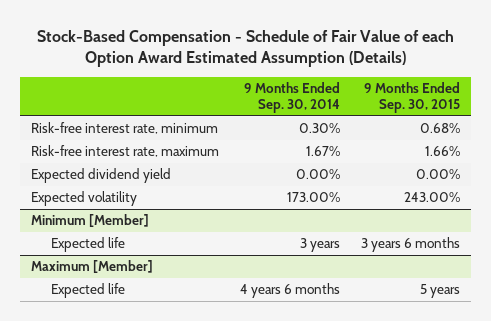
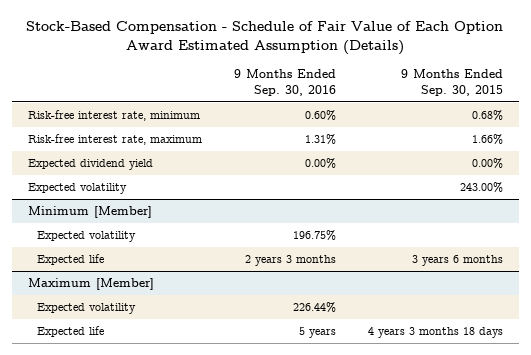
[36,29,454,68] Stock-Based Compensation - Schedule of Fair Value of each Option Award Estimated Assumption (Details) -> [26,21,504,56] Stock-Based Compensation - Schedule of Fair Value of Each Option Award Estimated Assumption (Details)
[244,82,341,114] 9 Months Ended Sep. 30, 2014 -> none
none -> [233,69,336,97] 9 Months Ended Sep. 30, 2016
none -> [37,231,137,243] Expected volatility
none -> [37,303,137,315] Expected volatility
[420,284,461,299] 5 years -> [367,327,503,339] 4 years 3 months 18 days

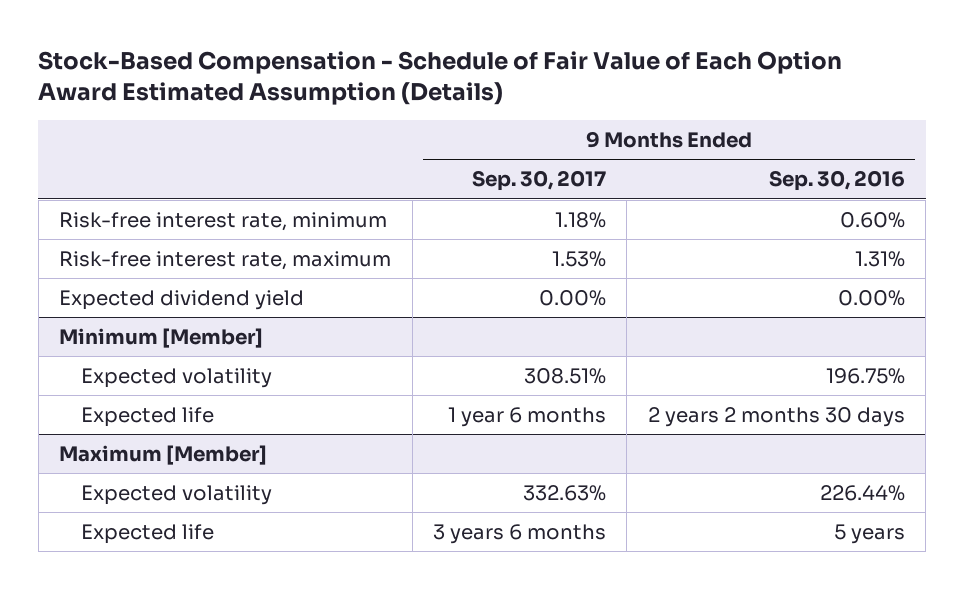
[400,69,503,97] 9 Months Ended Sep. 30, 2015 -> none
none -> [471,170,606,192] Sep. 30, 2017
[28,183,128,195] Expected volatility -> none
[244,255,336,267] 2 years 3 months -> [647,406,905,427] 2 years 2 months 30 days

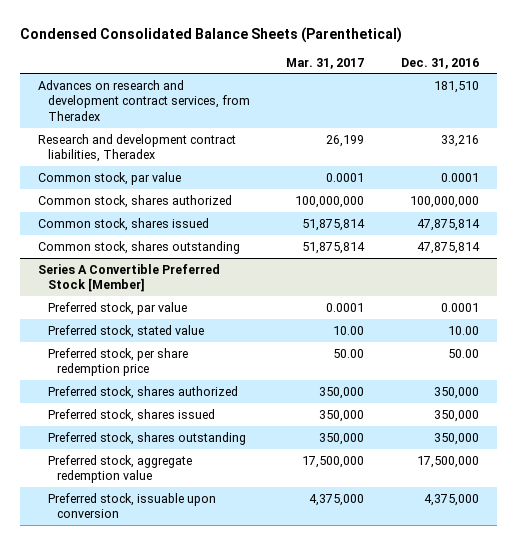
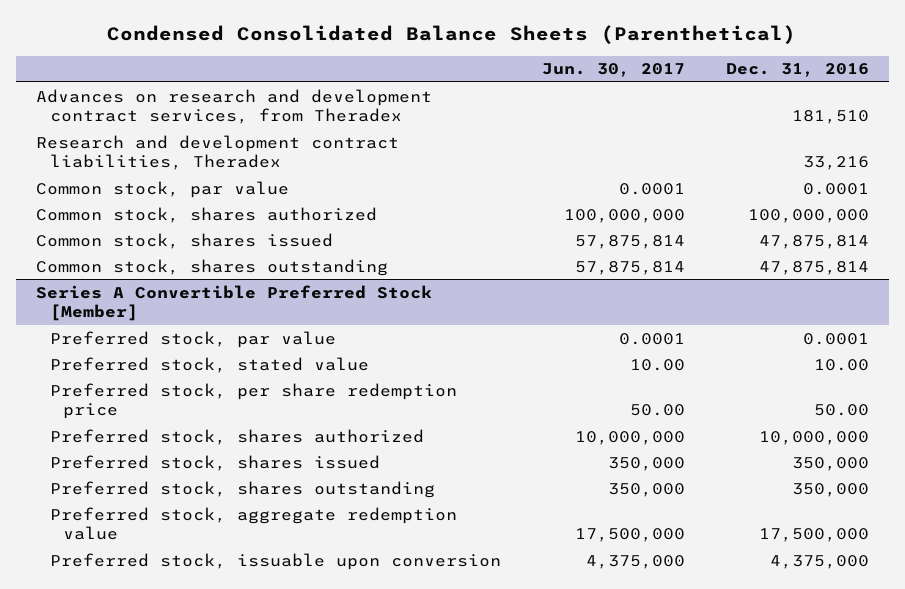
[286,57,365,69] Mar. 31, 2017 -> none
none -> [541,63,685,78] Jun. 30, 2017
[434,386,480,399] 350,000 -> [758,430,869,445] 10,000,000

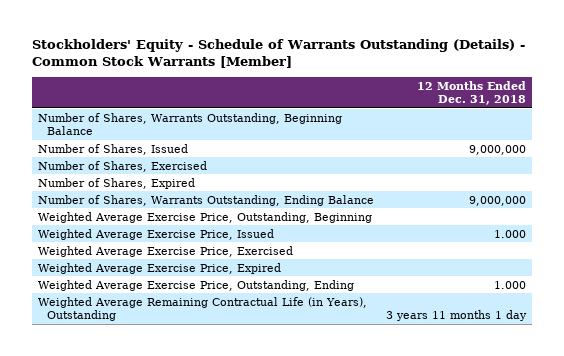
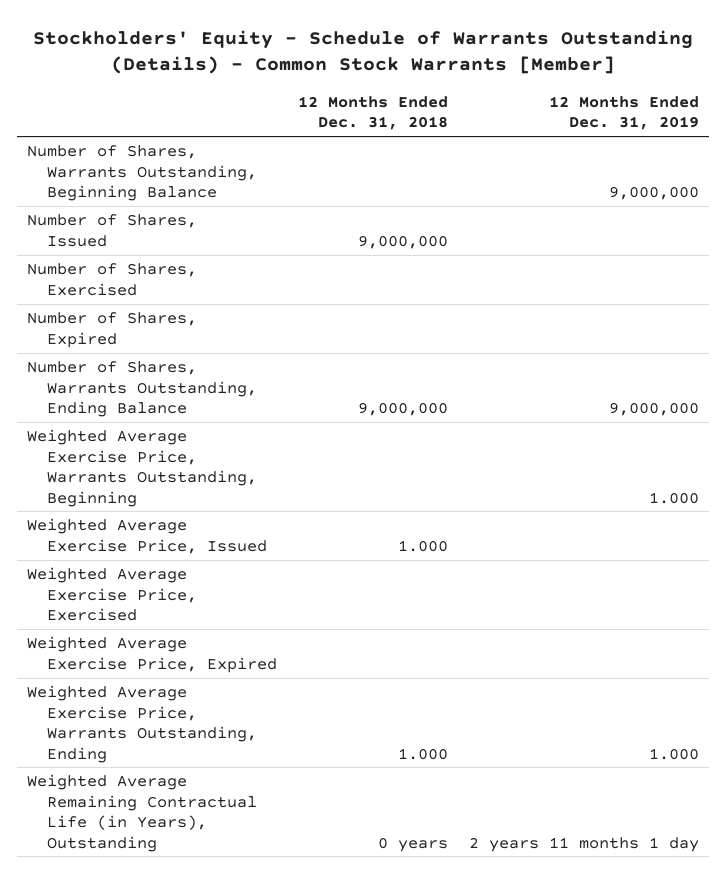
none -> [548,95,699,131] 12 Months Ended Dec. 31, 2019
[38,211,373,223] Weighted Average Exercise Price, Outstanding, Beginning -> [27,429,257,507] Weighted Average Exercise Price, Warrants Outstanding, Beginning
[38,279,355,291] Weighted Average Exercise Price, Outstanding, Ending -> [27,685,257,763] Weighted Average Exercise Price, Warrants Outstanding, Ending
[386,309,528,321] 3 years 11 months 1 day -> [377,836,448,852] 0 years

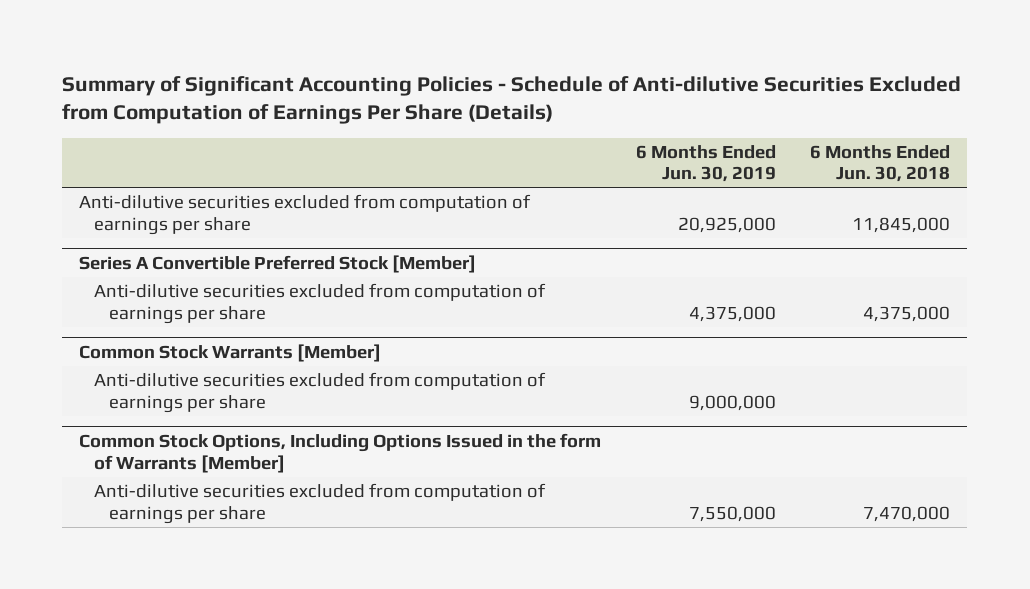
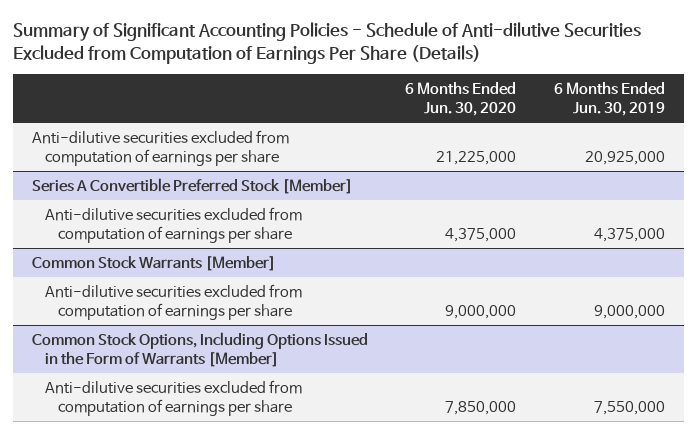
[810,144,951,183] 6 Months Ended Jun. 30, 2018 -> none
none -> [405,82,517,116] 6 Months Ended Jun. 30, 2020
[79,432,602,473] Common Stock Options, Including Options Issued in the form of Warrants [Member] -> [31,332,368,367] Common Stock Options, Including Options Issued in the Form of Warrants [Member]

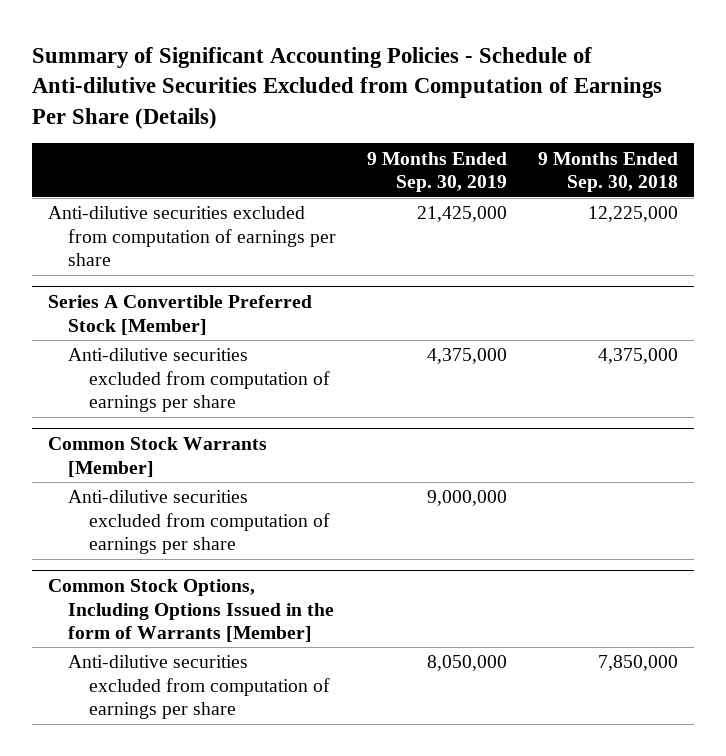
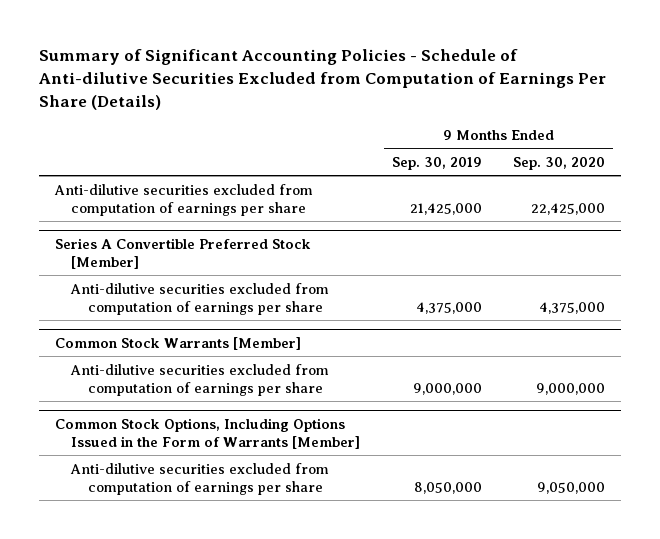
[538,151,679,193] 9 Months Ended Sep. 30, 2018 -> none
none -> [513,156,606,170] Sep. 30, 2020
[47,578,335,643] Common Stock Options, Including Options Issued in the form of Warrants [Member] -> [54,417,361,449] Common Stock Options, Including Options Issued in the Form of Warrants [Member]

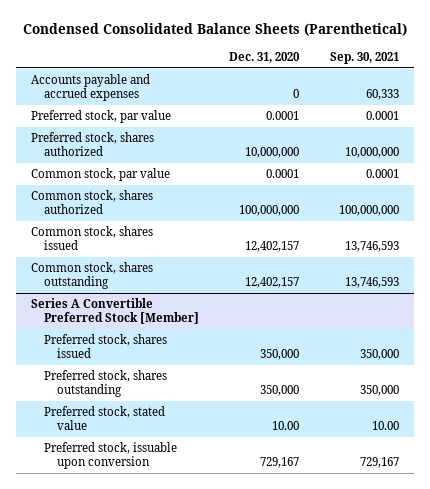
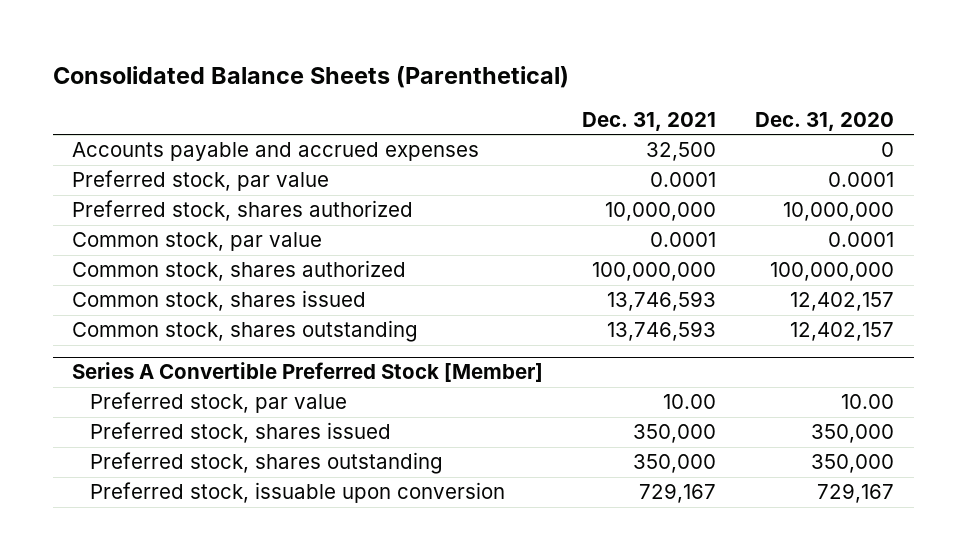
[22,22,407,36] Condensed Consolidated Balance Sheets (Parenthetical) -> [52,66,569,89] Consolidated Balance Sheets (Parenthetical)
[329,51,399,64] Sep. 30, 2021 -> none
none -> [582,111,717,131] Dec. 31, 2021
none -> [89,392,347,414] Preferred stock, par value
[43,406,165,431] Preferred stock, stated value -> none

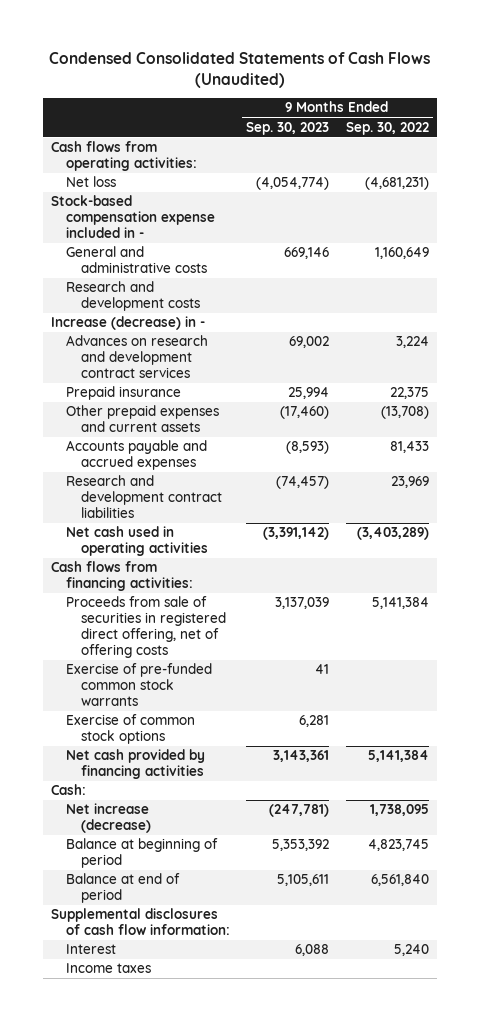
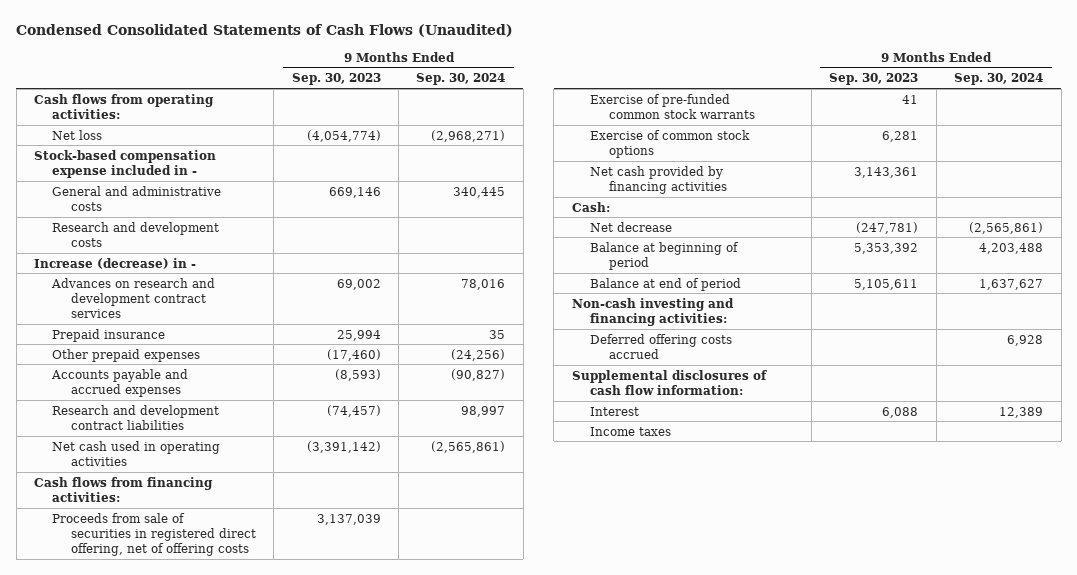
[345,121,429,135] Sep. 30, 2022 -> none
none -> [416,73,506,86] Sep. 30, 2024
[65,405,219,433] Other prepaid expenses and current assets -> [52,348,201,362] Other prepaid expenses
[65,803,151,834] Net increase (decrease) -> [590,221,673,232] Net decrease
none -> [571,297,734,326] Non-cash investing and financing activities:
none -> [590,333,733,359] Deferred offering costs accrued

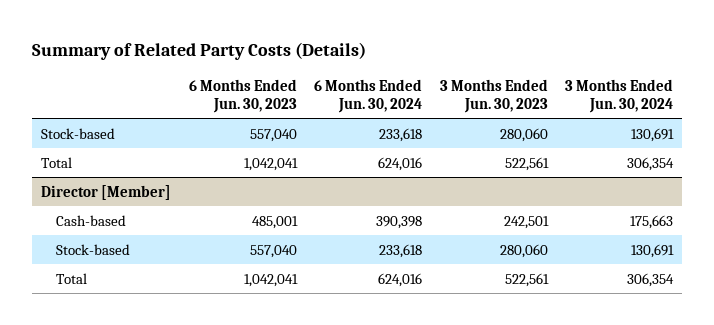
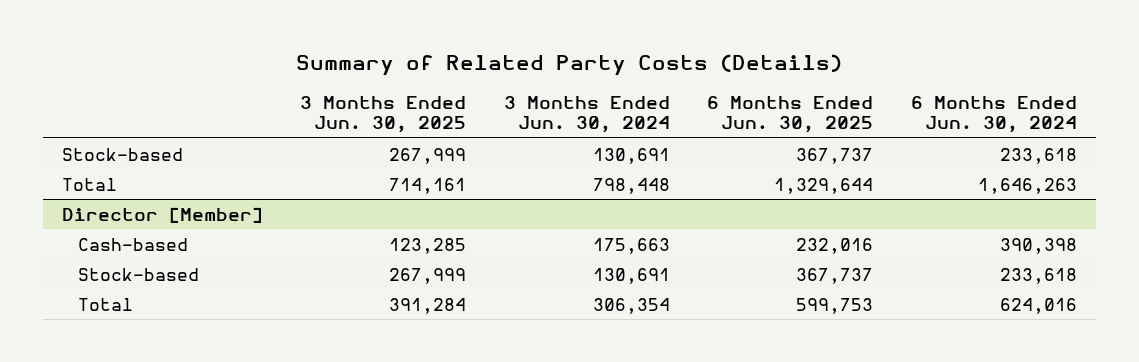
[188,78,297,113] 6 Months Ended Jun. 30, 2023 -> none
[439,78,548,113] 3 Months Ended Jun. 30, 2023 -> none
none -> [300,95,467,133] 3 Months Ended Jun. 30, 2025
none -> [707,95,874,133] 6 Months Ended Jun. 30, 2025
[378,156,423,171] 624,016 -> [978,177,1078,194] 1,646,263
[627,156,675,171] 306,354 -> [592,177,670,194] 798,448

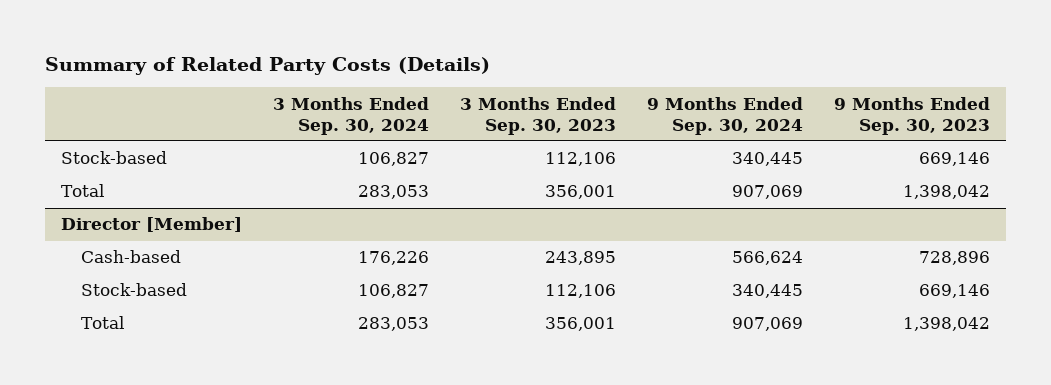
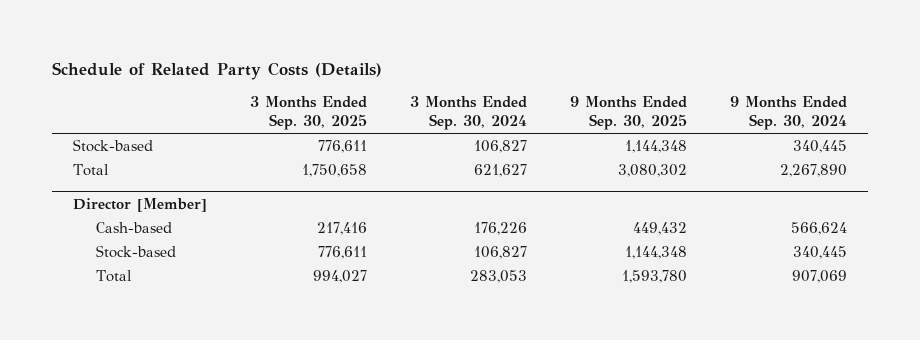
[45,56,491,75] Summary of Related Party Costs (Details) -> [51,62,382,81] Schedule of Related Party Costs (Details)
[459,96,616,135] 3 Months Ended Sep. 30, 2023 -> none
[834,96,991,135] 9 Months Ended Sep. 30, 2023 -> none
none -> [250,96,368,131] 3 Months Ended Sep. 30, 2025
none -> [569,96,687,131] 9 Months Ended Sep. 30, 2025
[357,185,429,200] 283,053 -> [473,164,527,178] 621,627
[732,185,804,200] 907,069 -> [779,164,847,178] 2,267,890

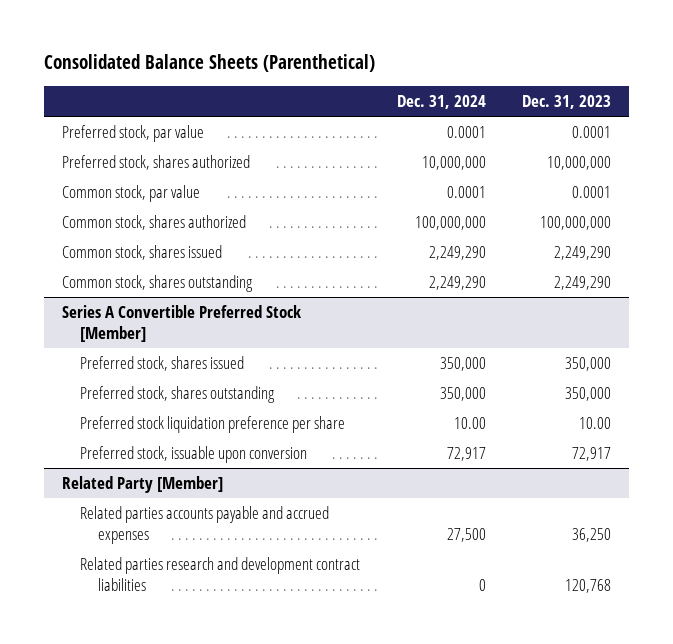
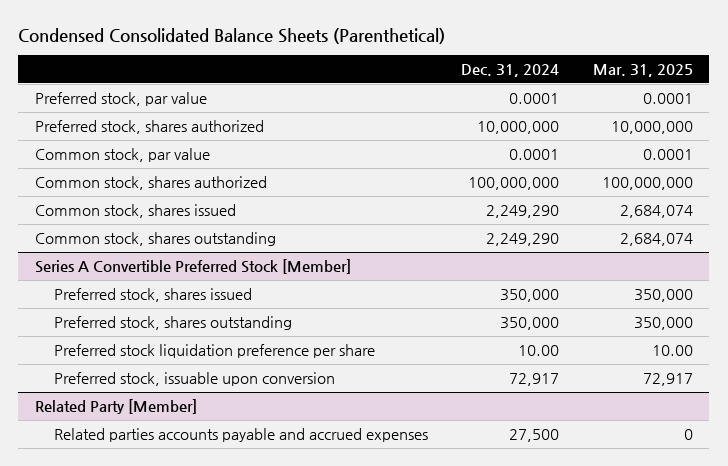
[43,54,375,73] Consolidated Balance Sheets (Parenthetical) -> [18,27,446,44] Condensed Consolidated Balance Sheets (Parenthetical)
[522,94,612,109] Dec. 31, 2023 -> none
none -> [592,63,693,77] Mar. 31, 2025
[80,556,361,591] Related parties research and development contract liabilities -> none

